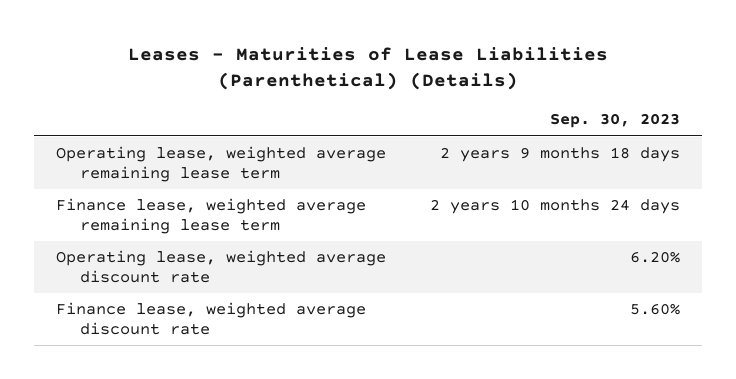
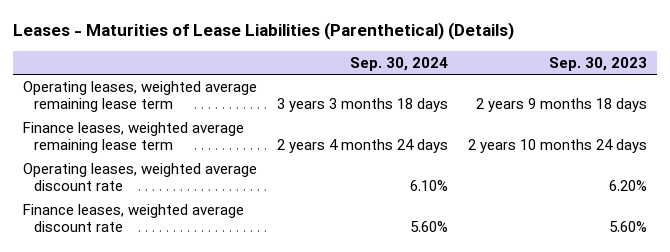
none -> [349,56,448,71] Sep. 30, 2024
[55,146,386,182] Operating lease, weighted average remaining lease term -> [22,81,257,113] Operating leases, weighted average remaining lease term
[55,198,366,234] Finance lease, weighted average remaining lease term -> [22,122,244,154] Finance leases, weighted average remaining lease term
[55,250,386,283] Operating lease, weighted average discount rate -> [22,163,257,192] Operating leases, weighted average discount rate
[55,302,366,335] Finance lease, weighted average discount rate -> [22,204,244,233] Finance leases, weighted average discount rate

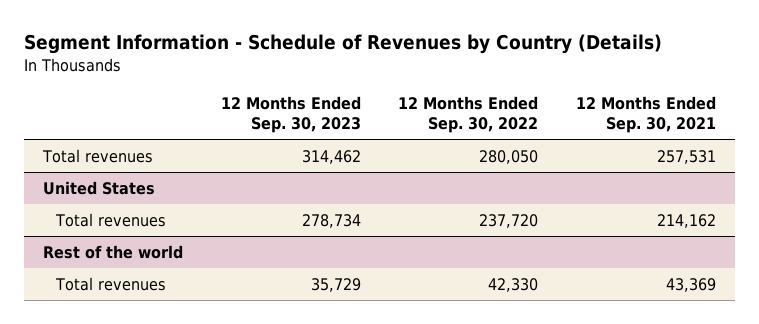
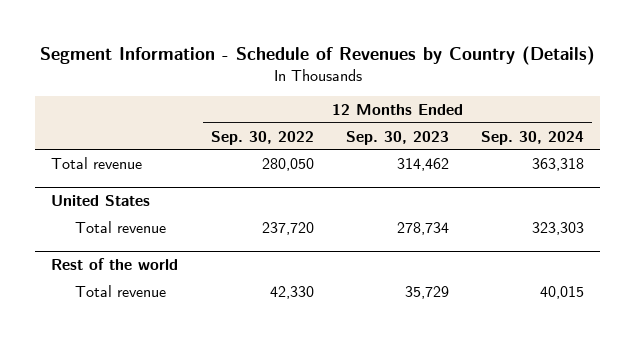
[575,95,716,133] 12 Months Ended Sep. 30, 2021 -> none
none -> [481,130,585,145] Sep. 30, 2024
[41,148,153,163] Total revenues -> [51,156,143,169] Total revenue
[55,212,167,227] Total revenues -> [74,220,166,233] Total revenue
[55,276,167,291] Total revenues -> [74,284,166,297] Total revenue

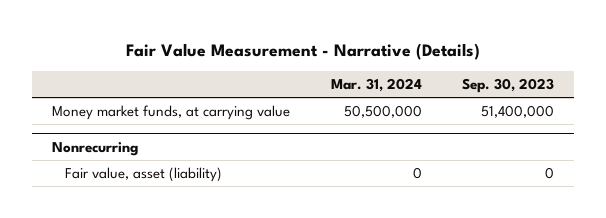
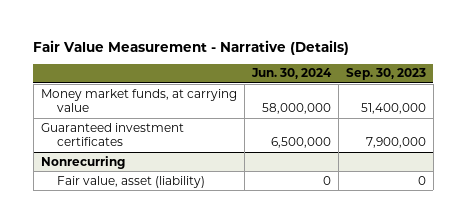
[330,77,422,92] Mar. 31, 2024 -> none
none -> [250,68,332,80] Jun. 30, 2024
none -> [40,122,184,147] Guaranteed investment certificates

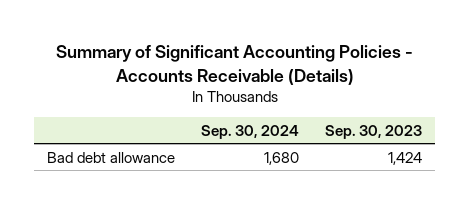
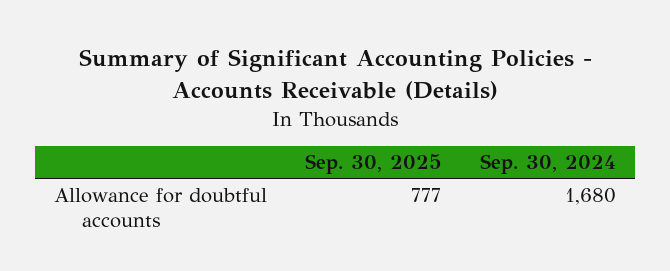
[325,124,423,139] Sep. 30, 2023 -> none
none -> [305,154,442,175] Sep. 30, 2025
[47,151,176,163] Bad debt allowance -> [53,188,267,229] Allowance for doubtful accounts

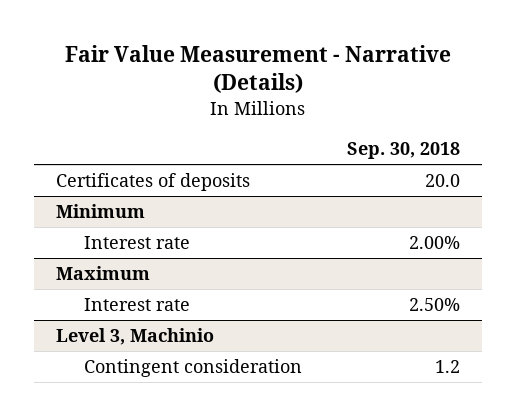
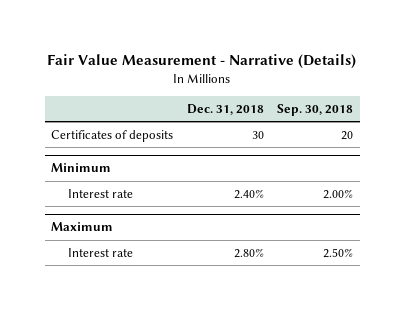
none -> [186,103,264,115] Dec. 31, 2018
[424,174,460,188] 20.0 -> [340,130,353,140] 20
[55,328,214,346] Level 3, Machinio -> none
[83,359,302,378] Contingent consideration -> none

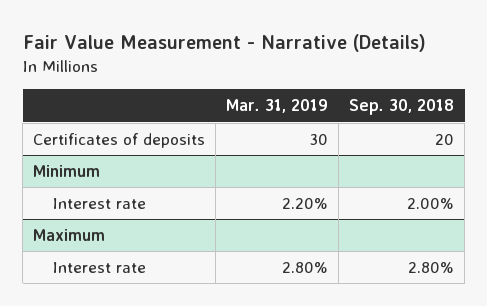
[186,103,264,115] Dec. 31, 2018 -> none
none -> [226,99,329,114] Mar. 31, 2019
[322,247,353,258] 2.50% -> [408,261,455,273] 2.80%

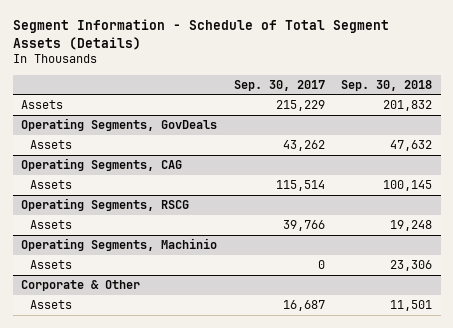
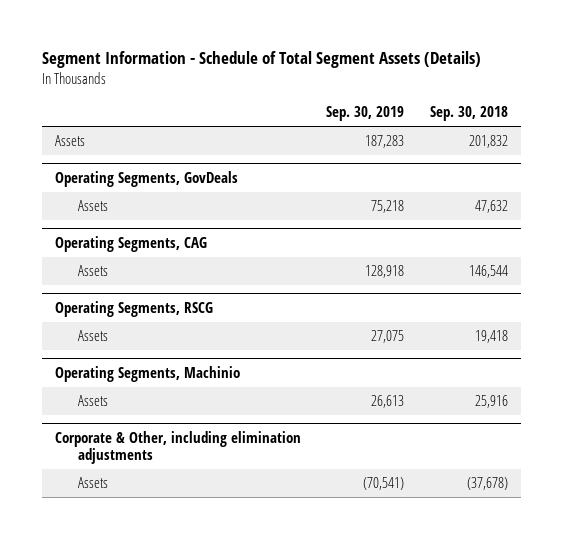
[233,79,325,91] Sep. 30, 2017 -> none
none -> [326,106,405,122] Sep. 30, 2019
[383,180,433,192] 100,145 -> [469,265,509,279] 146,544
[390,220,433,232] 19,248 -> [475,330,509,344] 19,418
[21,280,141,292] Corporate & Other -> none
[390,260,433,272] 23,306 -> [475,395,509,409] 25,916
none -> [54,430,301,464] Corporate & Other, including elimination adjustments
[390,300,433,312] 11,501 -> [467,477,509,491] (37,678)

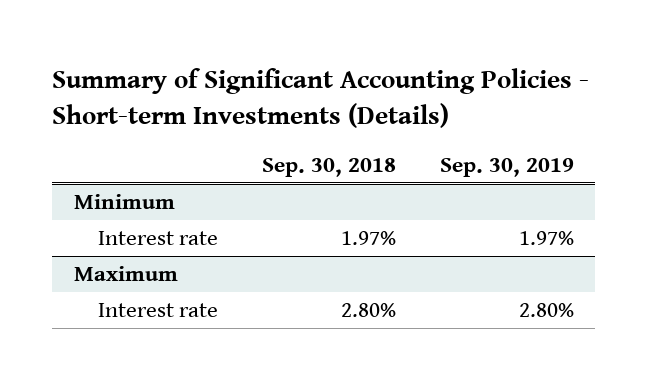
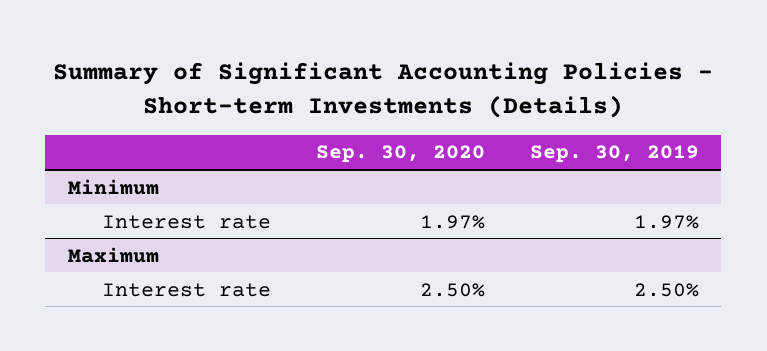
[261,158,396,178] Sep. 30, 2018 -> none
none -> [315,145,485,164] Sep. 30, 2020
[518,303,574,318] 2.80% -> [633,282,699,297] 2.50%

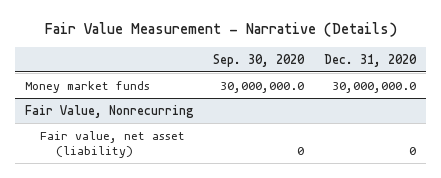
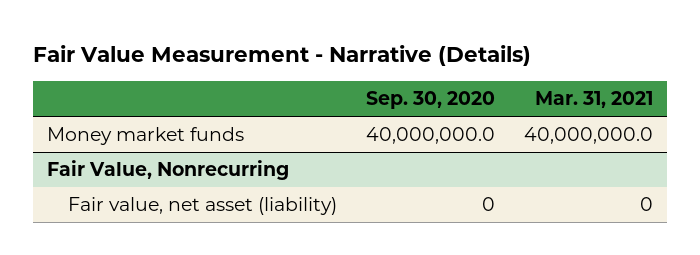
[324,53,418,67] Dec. 31, 2020 -> none
none -> [534,91,653,109] Mar. 31, 2021
[220,81,305,93] 30,000,000.0 -> [365,127,495,145] 40,000,000.0

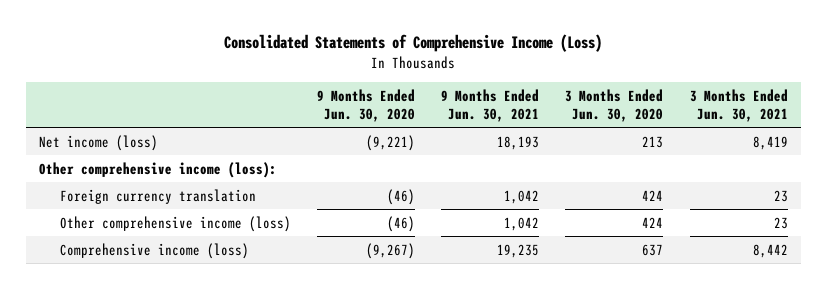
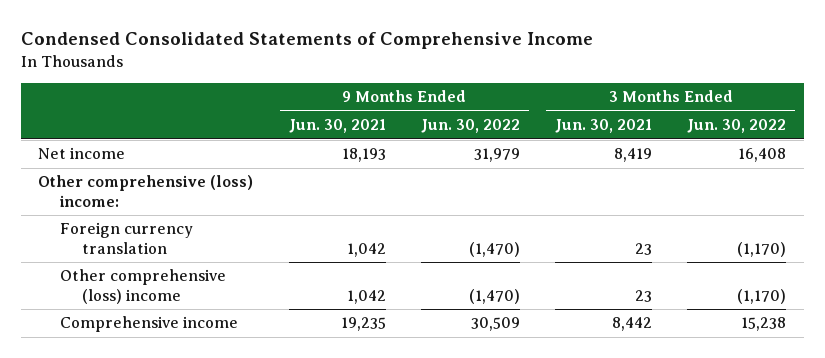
[224,34,603,53] Consolidated Statements of Comprehensive Income (Loss) -> [20,32,593,50] Condensed Consolidated Statements of Comprehensive Income
[316,89,415,122] 9 Months Ended Jun. 30, 2020 -> none
[565,89,664,122] 3 Months Ended Jun. 30, 2020 -> none
none -> [420,119,520,134] Jun. 30, 2022
none -> [687,119,787,134] Jun. 30, 2022
[39,134,159,151] Net income (loss) -> [38,147,126,160] Net income
[39,161,278,178] Other comprehensive income (loss): -> [38,175,254,207] Other comprehensive (loss) income:
[59,215,291,232] Other comprehensive income (loss) -> [60,269,227,304] Other comprehensive (loss) income
[59,242,249,259] Comprehensive income (loss) -> [60,316,239,333] Comprehensive income

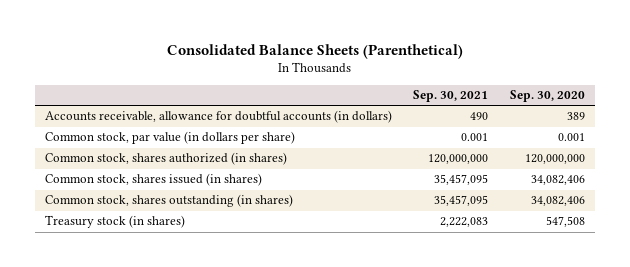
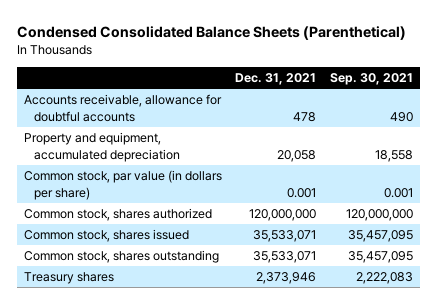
[166,43,463,59] Consolidated Balance Sheets (Parenthetical) -> [16,25,406,40] Condensed Consolidated Balance Sheets (Parenthetical)
[509,90,585,103] Sep. 30, 2020 -> none
none -> [235,72,317,85] Dec. 31, 2021
[45,110,393,124] Accounts receivable, allowance for doubtful accounts (in dollars) -> [23,94,222,122] Accounts receivable, allowance for doubtful accounts
none -> [23,132,181,162] Property and equipment, accumulated depreciation
[45,152,288,166] Common stock, shares authorized (in shares) -> [23,208,212,222] Common stock, shares authorized
[45,173,263,187] Common stock, shares issued (in shares) -> [23,229,189,243] Common stock, shares issued
[45,194,294,208] Common stock, shares outstanding (in shares) -> [23,250,219,264] Common stock, shares outstanding
[45,215,186,229] Treasury stock (in shares) -> [23,272,114,285] Treasury shares

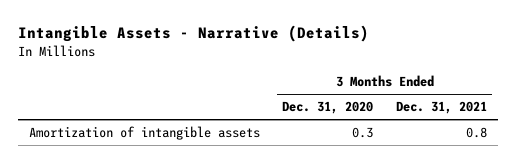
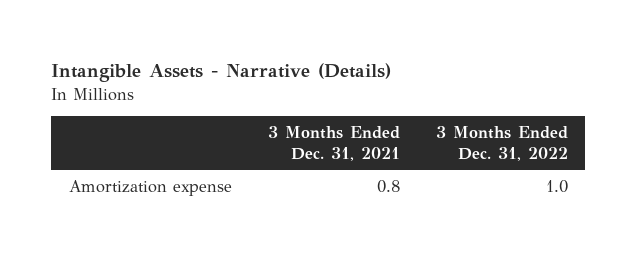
[282,101,374,115] Dec. 31, 2020 -> none
none -> [435,126,568,161] 3 Months Ended Dec. 31, 2022
[28,126,260,141] Amortization of intangible assets -> [68,180,232,197] Amortization expense

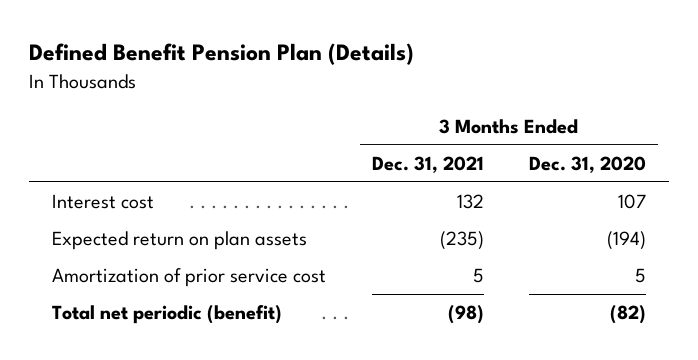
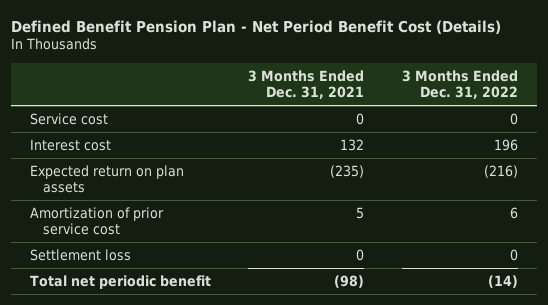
[28,43,414,66] Defined Benefit Pension Plan (Details) -> [11,19,502,34] Defined Benefit Pension Plan - Net Period Benefit Cost (Details)
[529,155,647,173] Dec. 31, 2020 -> none
none -> [402,69,519,99] 3 Months Ended Dec. 31, 2022
none -> [29,113,108,126] Service cost
none -> [29,249,131,262] Settlement loss
[51,305,282,325] Total net periodic (benefit) -> [29,275,211,290] Total net periodic benefit

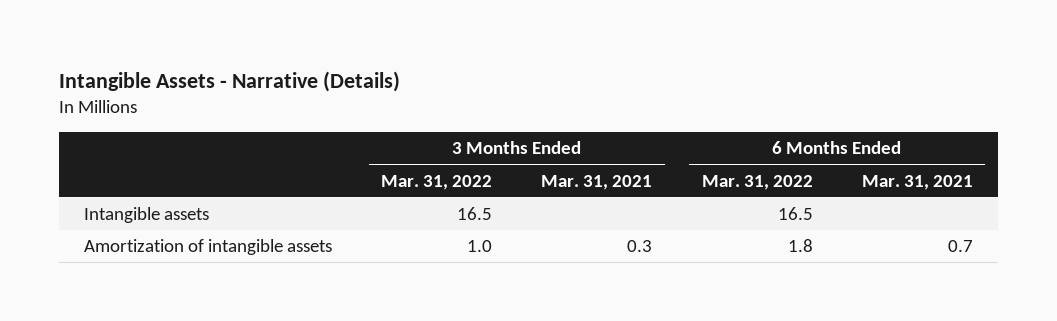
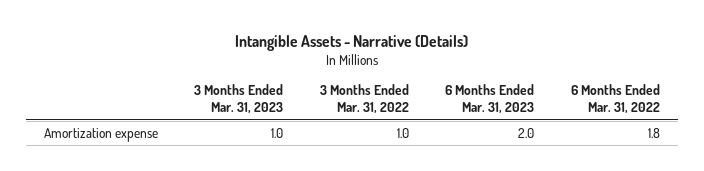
[541,174,653,190] Mar. 31, 2021 -> none
[861,174,973,190] Mar. 31, 2021 -> none
none -> [194,84,284,115] 3 Months Ended Mar. 31, 2023
none -> [445,84,535,115] 6 Months Ended Mar. 31, 2023
[83,207,209,224] Intangible assets -> none
[83,239,332,256] Amortization of intangible assets -> [43,128,158,143] Amortization expense

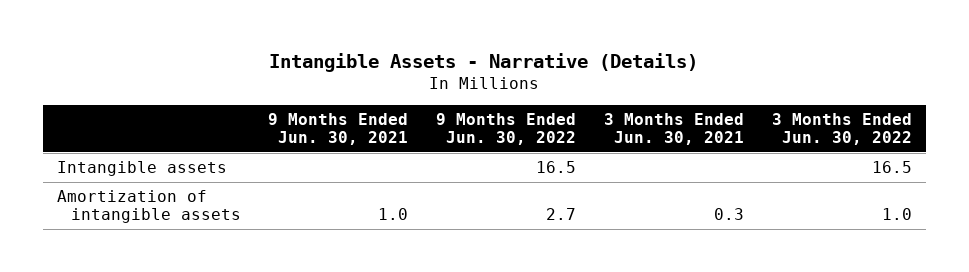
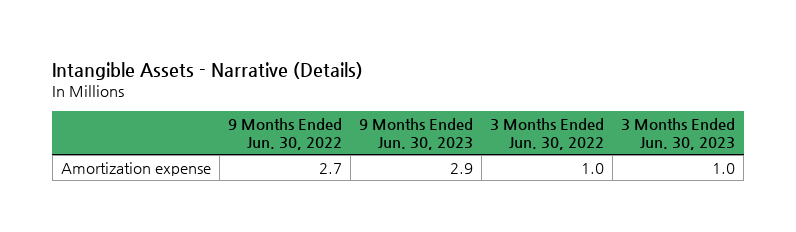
[268,113,409,146] 9 Months Ended Jun. 30, 2021 -> none
[604,113,745,146] 3 Months Ended Jun. 30, 2021 -> none
none -> [359,117,474,151] 9 Months Ended Jun. 30, 2023
none -> [621,117,736,151] 3 Months Ended Jun. 30, 2023
[56,161,227,177] Intangible assets -> none
[56,190,241,224] Amortization of intangible assets -> [60,161,211,176] Amortization expense

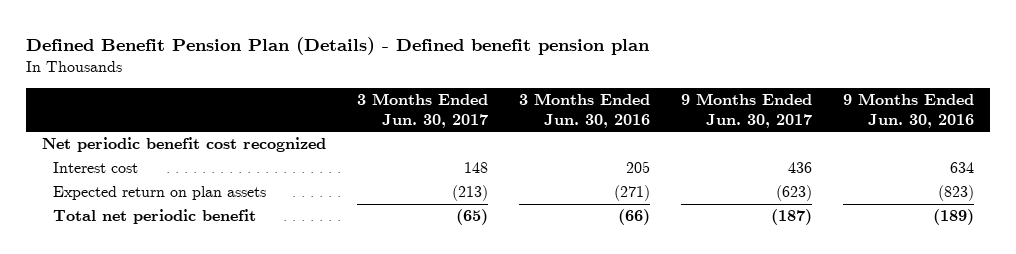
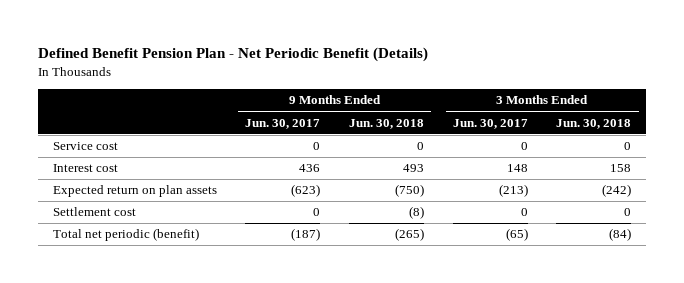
[26,36,651,55] Defined Benefit Pension Plan (Details) - Defined benefit pension plan -> [38,47,429,63] Defined Benefit Pension Plan - Net Periodic Benefit (Details)
[519,92,651,128] 3 Months Ended Jun. 30, 2016 -> none
[843,92,975,128] 9 Months Ended Jun. 30, 2016 -> none
none -> [349,118,425,129] Jun. 30, 2018
none -> [556,118,632,129] Jun. 30, 2018
[41,137,326,153] Net periodic benefit cost recognized -> none
none -> [52,142,118,151] Service cost
none -> [52,207,136,217] Settlement cost
[53,209,257,225] Total net periodic benefit -> [52,228,199,242] Total net periodic (benefit)

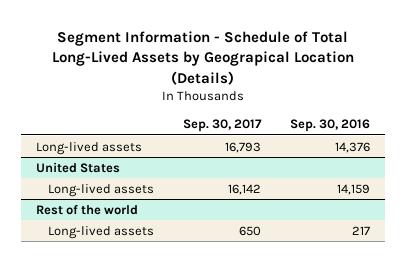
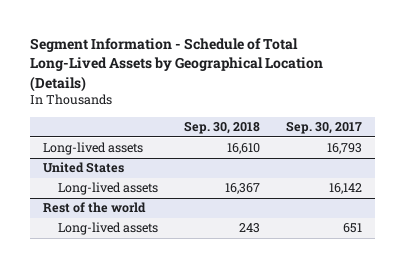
[51,30,354,85] Segment Information - Schedule of Total Long-Lived Assets by Geograpical Location (Details) -> [30,38,324,92] Segment Information - Schedule of Total Long-Lived Assets by Geographical Location (Details)
[290,119,371,133] Sep. 30, 2016 -> none
none -> [184,121,261,135] Sep. 30, 2018
[239,225,262,236] 650 -> [343,223,363,234] 651

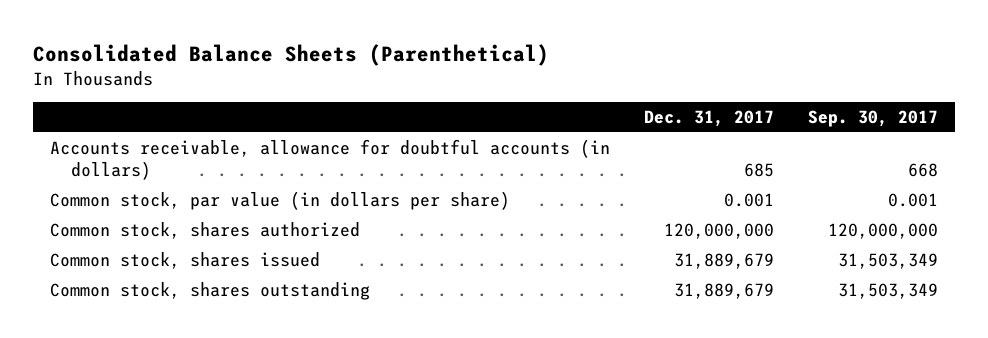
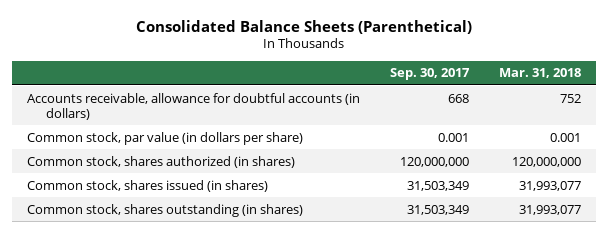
[644,110,775,128] Dec. 31, 2017 -> none
none -> [499,68,582,79] Mar. 31, 2018
[50,222,361,240] Common stock, shares authorized -> [27,155,296,168] Common stock, shares authorized (in shares)
[50,252,321,270] Common stock, shares issued -> [27,179,269,192] Common stock, shares issued (in shares)
[50,282,371,301] Common stock, shares outstanding -> [27,203,304,217] Common stock, shares outstanding (in shares)

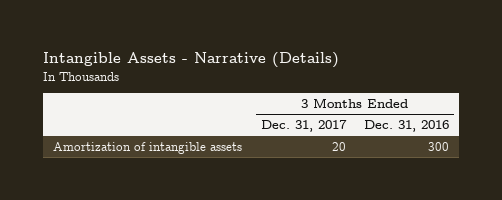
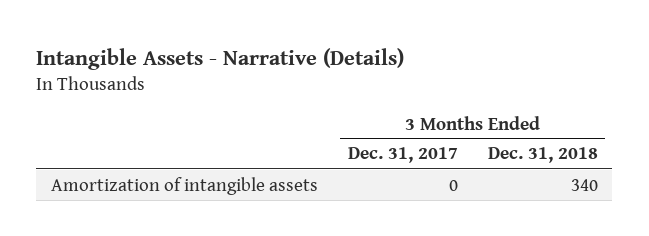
[364,120,450,133] Dec. 31, 2016 -> none
none -> [487,147,598,164] Dec. 31, 2018
[331,141,346,151] 20 -> [448,179,458,191] 0

